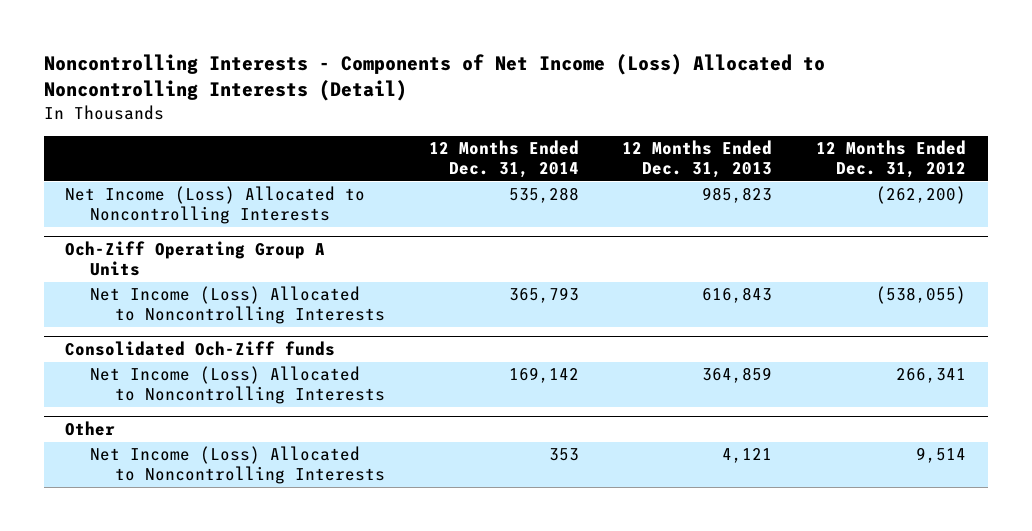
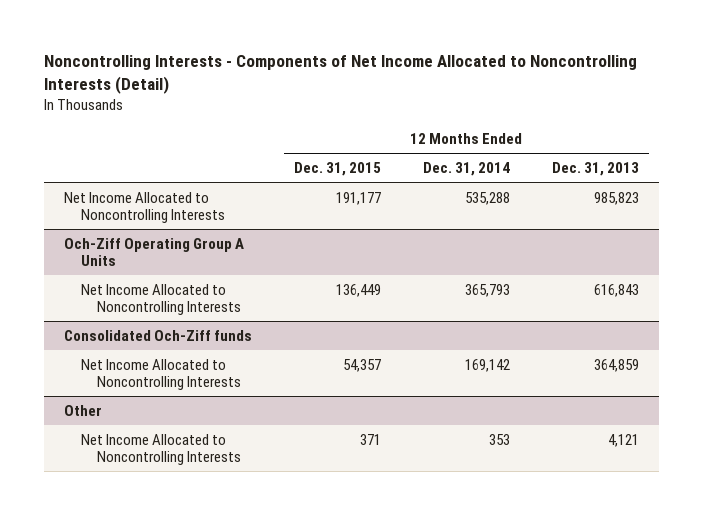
[43,53,825,102] Noncontrolling Interests - Components of Net Income (Loss) Allocated to Noncontrolling Interests (Detail) -> [43,54,637,94] Noncontrolling Interests - Components of Net Income Allocated to Noncontrolling Interests (Detail)
[816,140,967,179] 12 Months Ended Dec. 31, 2012 -> none
none -> [294,162,382,177] Dec. 31, 2015
[65,186,366,225] Net Income (Loss) Allocated to Noncontrolling Interests -> [64,191,225,223] Net Income Allocated to Noncontrolling Interests
[90,286,386,325] Net Income (Loss) Allocated to Noncontrolling Interests -> [80,283,242,315] Net Income Allocated to Noncontrolling Interests
[90,366,386,405] Net Income (Loss) Allocated to Noncontrolling Interests -> [80,358,242,390] Net Income Allocated to Noncontrolling Interests
[90,446,386,485] Net Income (Loss) Allocated to Noncontrolling Interests -> [80,433,242,465] Net Income Allocated to Noncontrolling Interests

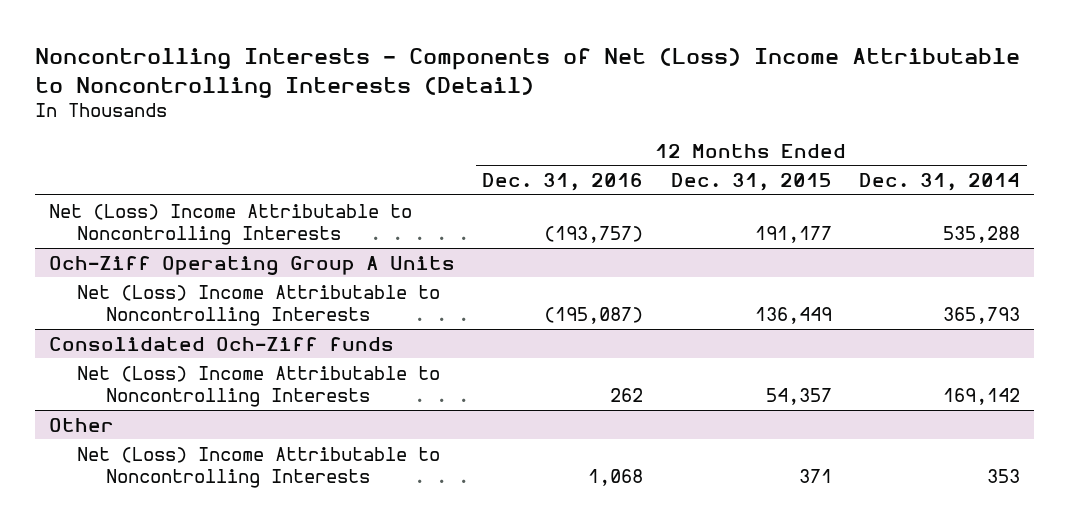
[43,54,637,94] Noncontrolling Interests - Components of Net Income Allocated to Noncontrolling Interests (Detail) -> [35,48,1021,98] Noncontrolling Interests - Components of Net (Loss) Income Attributable to Noncontrolling Interests (Detail)
[551,162,639,177] Dec. 31, 2013 -> none
none -> [482,172,644,191] Dec. 31, 2016
[64,191,225,223] Net Income Allocated to Noncontrolling Interests -> [49,203,413,246] Net (Loss) Income Attributable to Noncontrolling Interests
[80,283,242,315] Net Income Allocated to Noncontrolling Interests -> [77,284,441,327] Net (Loss) Income Attributable to Noncontrolling Interests
[80,358,242,390] Net Income Allocated to Noncontrolling Interests -> [77,365,441,408] Net (Loss) Income Attributable to Noncontrolling Interests
[80,433,242,465] Net Income Allocated to Noncontrolling Interests -> [77,446,441,489] Net (Loss) Income Attributable to Noncontrolling Interests

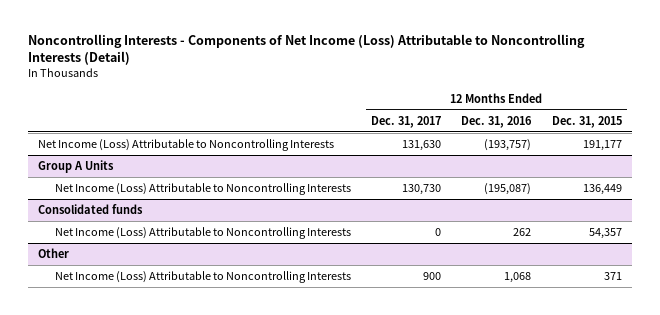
[35,48,1021,98] Noncontrolling Interests - Components of Net (Loss) Income Attributable to Noncontrolling Interests (Detail) -> [27,34,585,66] Noncontrolling Interests - Components of Net Income (Loss) Attributable to Noncontrolling Interests (Detail)
[859,172,1021,191] Dec. 31, 2014 -> none
none -> [371,115,442,128] Dec. 31, 2017
[49,203,413,246] Net (Loss) Income Attributable to Noncontrolling Interests -> [38,138,335,151] Net Income (Loss) Attributable to Noncontrolling Interests
[49,255,456,275] Och-Ziff Operating Group A Units -> [38,159,115,173] Group A Units
[77,284,441,327] Net (Loss) Income Attributable to Noncontrolling Interests -> [54,182,351,195] Net Income (Loss) Attributable to Noncontrolling Interests
[49,336,395,351] Consolidated Och-Ziff funds -> [38,203,144,214] Consolidated funds
[77,365,441,408] Net (Loss) Income Attributable to Noncontrolling Interests -> [54,226,351,239] Net Income (Loss) Attributable to Noncontrolling Interests
[77,446,441,489] Net (Loss) Income Attributable to Noncontrolling Interests -> [54,270,351,283] Net Income (Loss) Attributable to Noncontrolling Interests

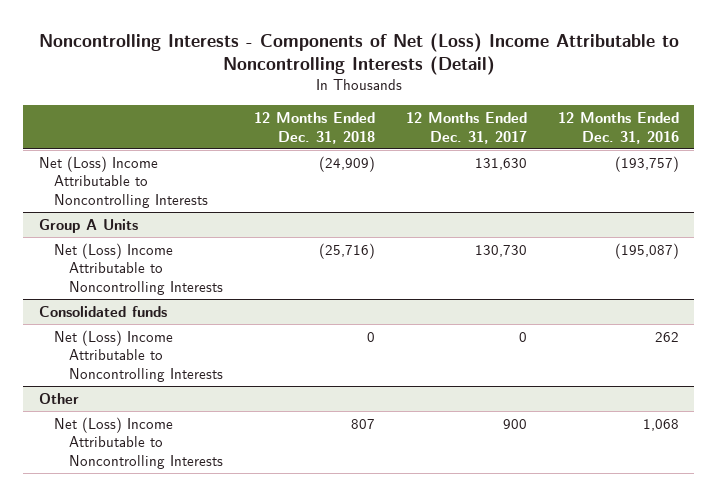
[27,34,585,66] Noncontrolling Interests - Components of Net Income (Loss) Attributable to Noncontrolling Interests (Detail) -> [38,32,679,76] Noncontrolling Interests - Components of Net (Loss) Income Attributable to Noncontrolling Interests (Detail)
[551,115,622,128] Dec. 31, 2015 -> none
none -> [254,112,376,144] 12 Months Ended Dec. 31, 2018
[38,138,335,151] Net Income (Loss) Attributable to Noncontrolling Interests -> [38,155,209,209] Net (Loss) Income Attributable to Noncontrolling Interests
[54,182,351,195] Net Income (Loss) Attributable to Noncontrolling Interests -> [54,242,224,296] Net (Loss) Income Attributable to Noncontrolling Interests
[54,226,351,239] Net Income (Loss) Attributable to Noncontrolling Interests -> [54,329,224,383] Net (Loss) Income Attributable to Noncontrolling Interests
[54,270,351,283] Net Income (Loss) Attributable to Noncontrolling Interests -> [54,416,224,470] Net (Loss) Income Attributable to Noncontrolling Interests

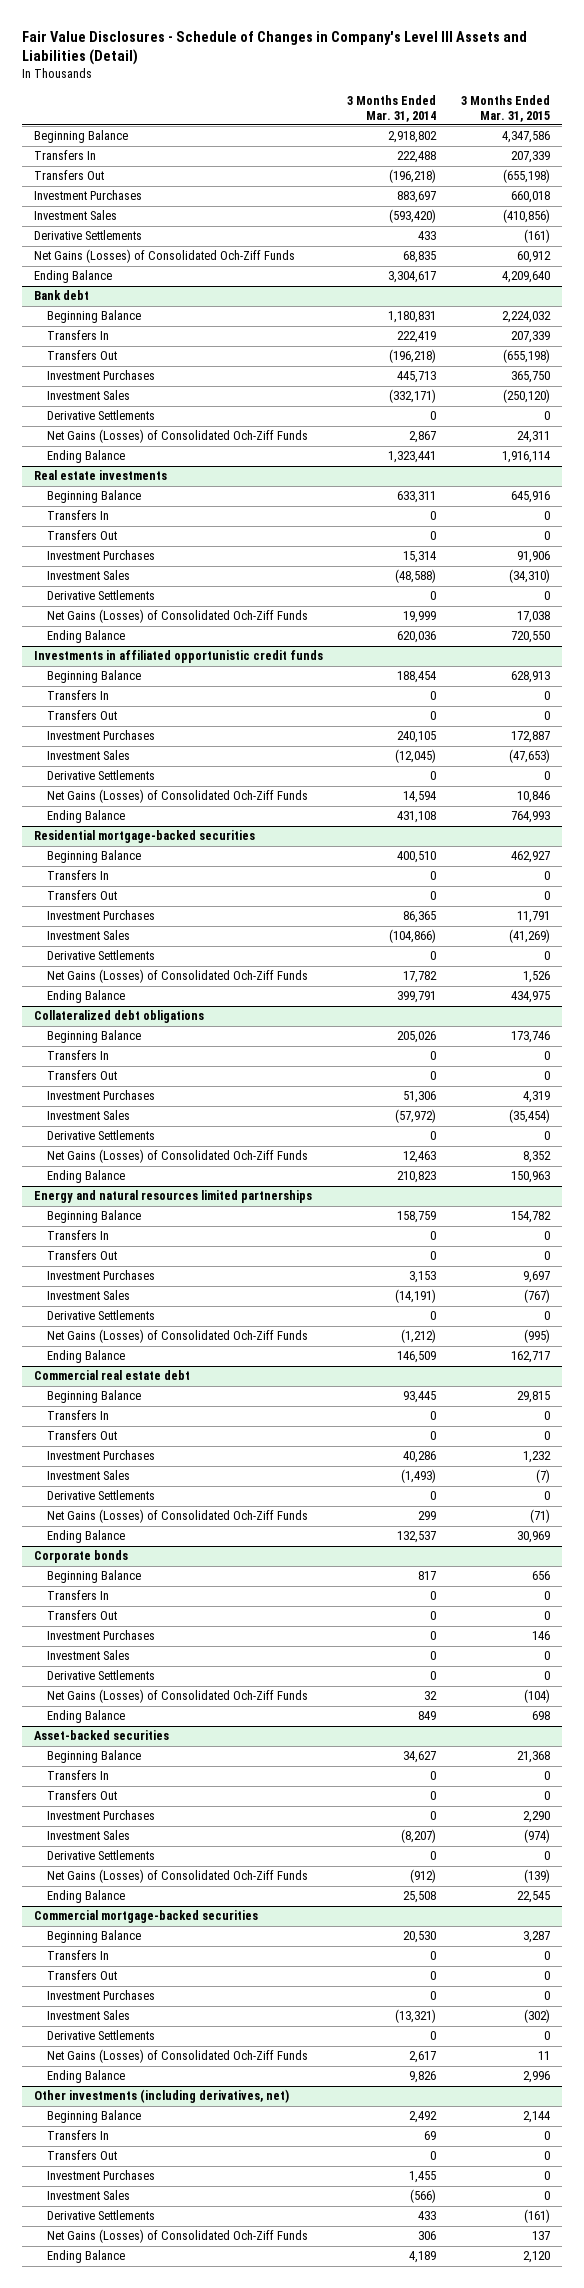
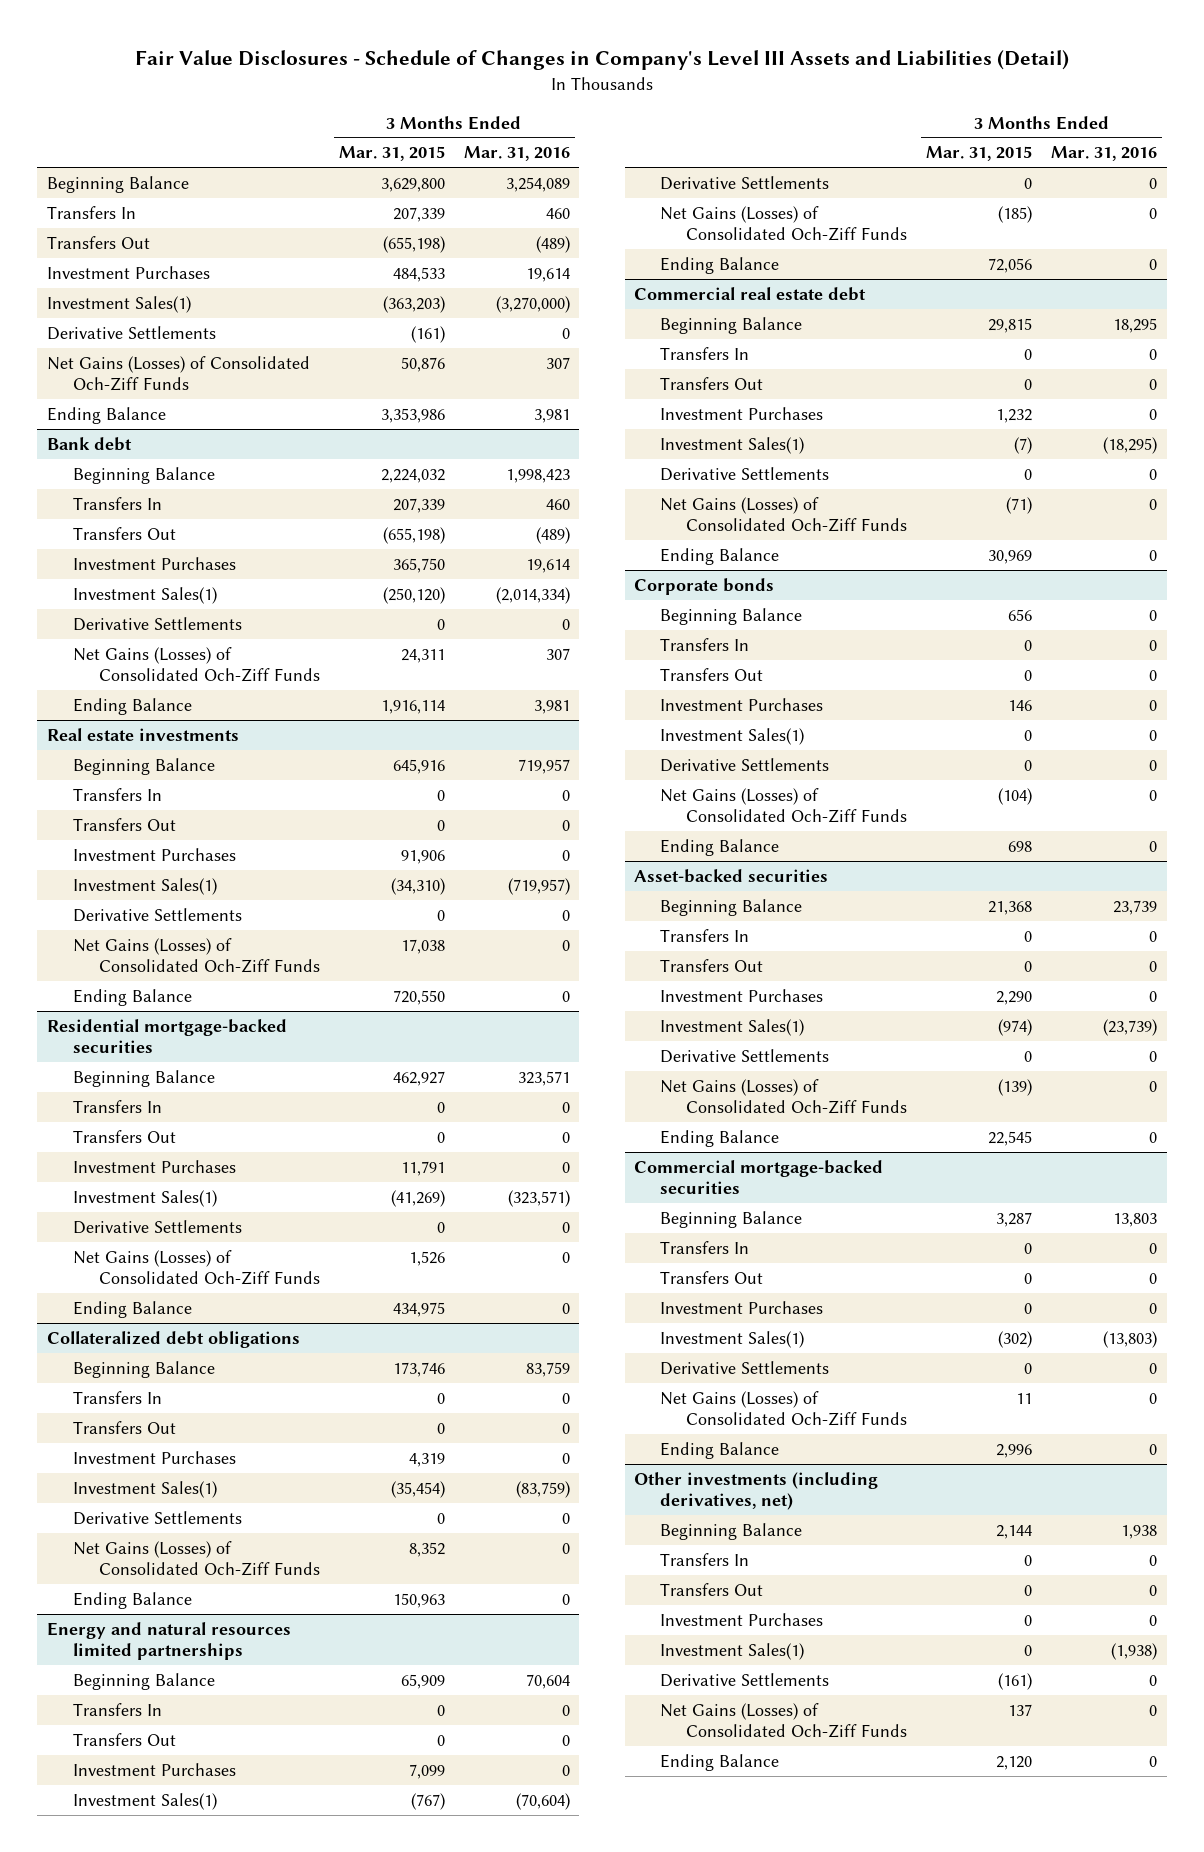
[347,94,437,122] 3 Months Ended Mar. 31, 2014 -> none
none -> [463,146,570,162] Mar. 31, 2016
[501,131,550,144] 4,347,586 -> [380,177,445,192] 3,629,800
[510,191,550,204] 660,018 -> [392,266,445,282] 484,533
[34,210,118,221] Investment Sales -> [46,295,191,313] Investment Sales(1)
[502,209,550,224] (410,856) -> [382,295,445,313] (363,203)
[516,251,551,264] 60,912 -> [400,356,445,372] 50,876
[501,271,550,284] 4,209,640 -> [380,407,445,423] 3,353,986
[47,390,131,401] Investment Sales -> [72,586,217,604] Investment Sales(1)
[47,570,131,581] Investment Sales -> [72,877,217,895] Investment Sales(1)
[34,650,324,664] Investments in affiliated opportunistic credit funds -> none
[47,670,142,684] Beginning Balance -> none
[47,690,110,701] Transfers In -> none
[47,710,118,721] Transfers Out -> none
[47,730,156,741] Investment Purchases -> none
[47,750,131,761] Investment Sales -> none
[47,770,156,781] Derivative Settlements -> none
[47,789,309,804] Net Gains (Losses) of Consolidated Och-Ziff Funds -> none
[47,810,126,824] Ending Balance -> none
[47,930,131,941] Investment Sales -> [72,1189,217,1207] Investment Sales(1)
[47,1110,131,1121] Investment Sales -> [72,1480,217,1498] Investment Sales(1)
[510,1211,551,1224] 154,782 -> [400,1673,445,1689] 65,909
[522,1271,550,1284] 9,697 -> [408,1763,445,1779] 7,099
[47,1290,131,1301] Investment Sales -> [72,1792,217,1810] Investment Sales(1)
[523,1329,550,1344] (995) -> [998,205,1033,223] (185)
[510,1351,550,1364] 162,717 -> [988,257,1033,273] 72,056
[47,1470,131,1481] Investment Sales -> [660,436,805,454] Investment Sales(1)
[47,1650,131,1661] Investment Sales -> [660,727,805,745] Investment Sales(1)
[47,1830,131,1841] Investment Sales -> [660,1018,805,1036] Investment Sales(1)
[47,2010,131,2021] Investment Sales -> [660,1330,805,1348] Investment Sales(1)
[47,2190,131,2201] Investment Sales -> [660,1642,805,1660] Investment Sales(1)

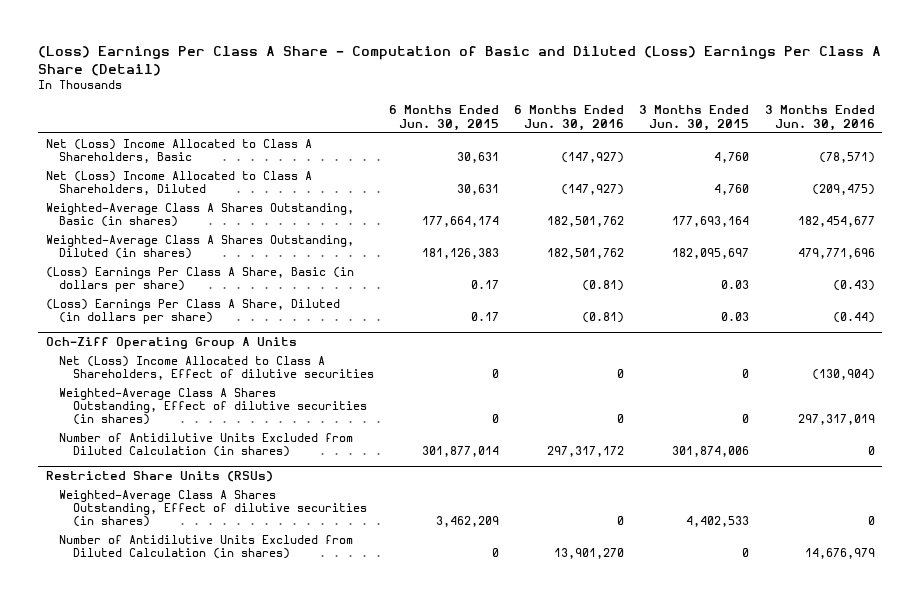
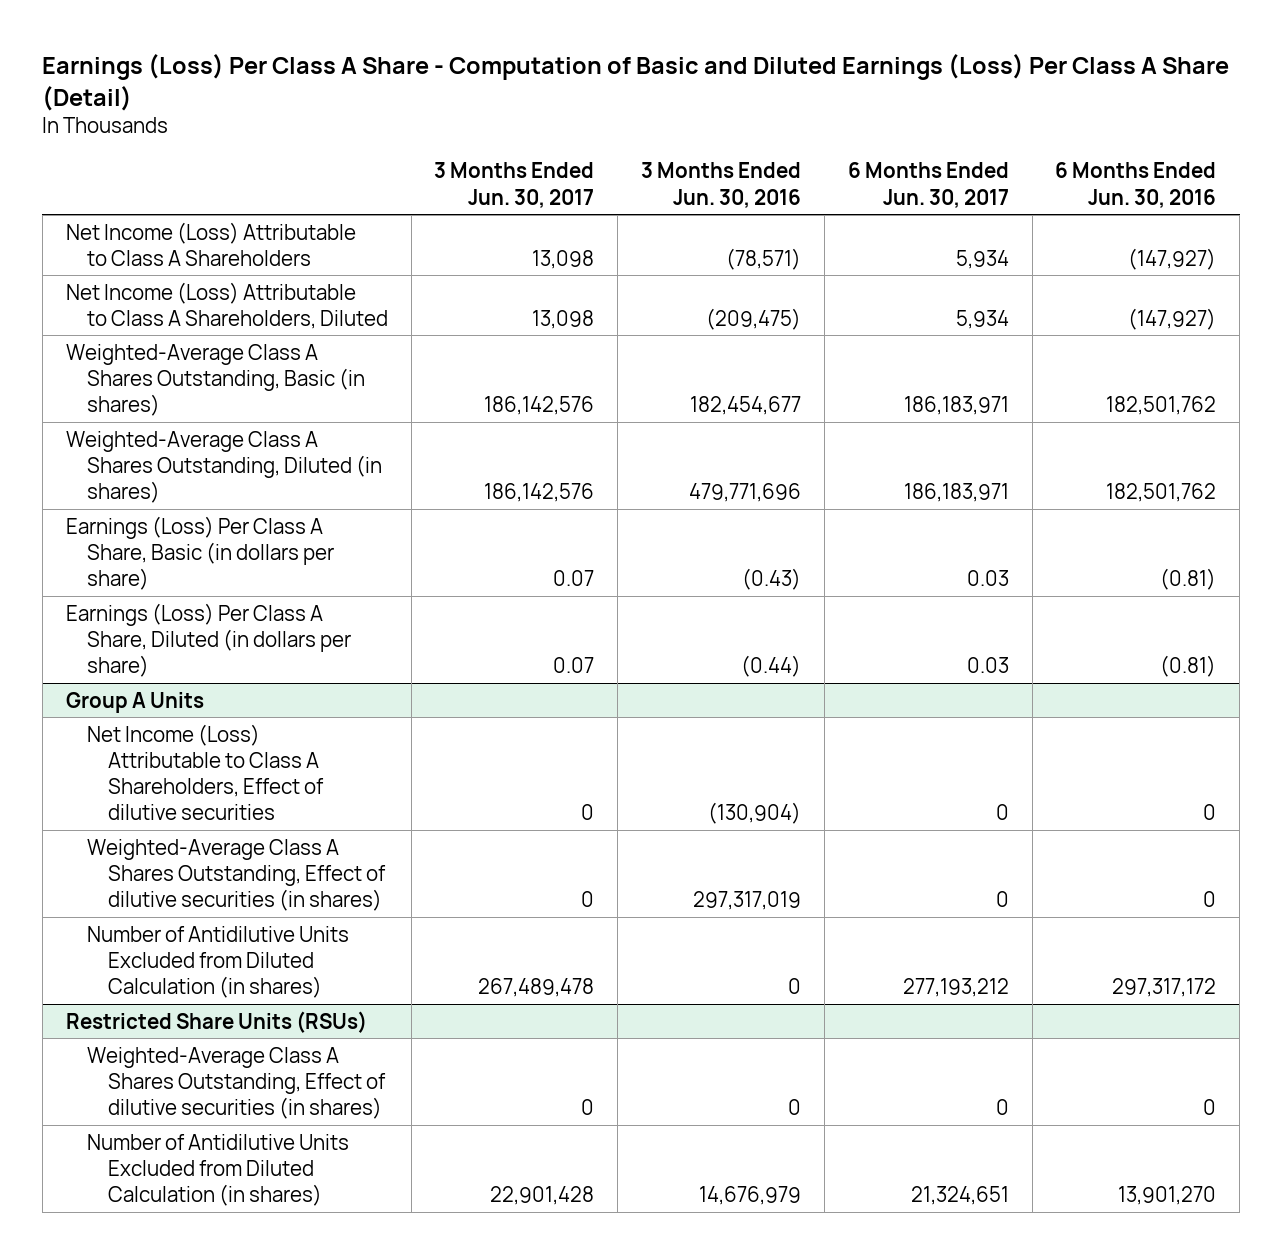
[38,45,882,76] (Loss) Earnings Per Class A Share - Computation of Basic and Diluted (Loss) Earnings Per Class A Share (Detail) -> [42,53,1230,111] Earnings (Loss) Per Class A Share - Computation of Basic and Diluted Earnings (Loss) Per Class A Share (Detail)
[389,105,500,131] 6 Months Ended Jun. 30, 2015 -> none
[639,105,750,131] 3 Months Ended Jun. 30, 2015 -> none
none -> [434,162,595,208] 3 Months Ended Jun. 30, 2017
none -> [847,162,1009,208] 6 Months Ended Jun. 30, 2017
[45,138,312,164] Net (Loss) Income Allocated to Class A Shareholders, Basic -> [65,221,356,266] Net Income (Loss) Attributable to Class A Shareholders
[45,170,312,196] Net (Loss) Income Allocated to Class A Shareholders, Diluted -> [65,281,388,329] Net Income (Loss) Attributable to Class A Shareholders, Diluted
[45,266,354,293] (Loss) Earnings Per Class A Share, Basic (in dollars per share) -> [65,515,334,591] Earnings (Loss) Per Class A Share, Basic (in dollars per share)
[45,298,340,325] (Loss) Earnings Per Class A Share, Diluted (in dollars per share) -> [65,602,351,678] Earnings (Loss) Per Class A Share, Diluted (in dollars per share)
[45,337,297,350] Och-Ziff Operating Group A Units -> [65,691,204,713] Group A Units
[59,355,374,381] Net (Loss) Income Allocated to Class A Shareholders, Effect of dilutive securities -> [86,723,324,821] Net Income (Loss) Attributable to Class A Shareholders, Effect of dilutive securities

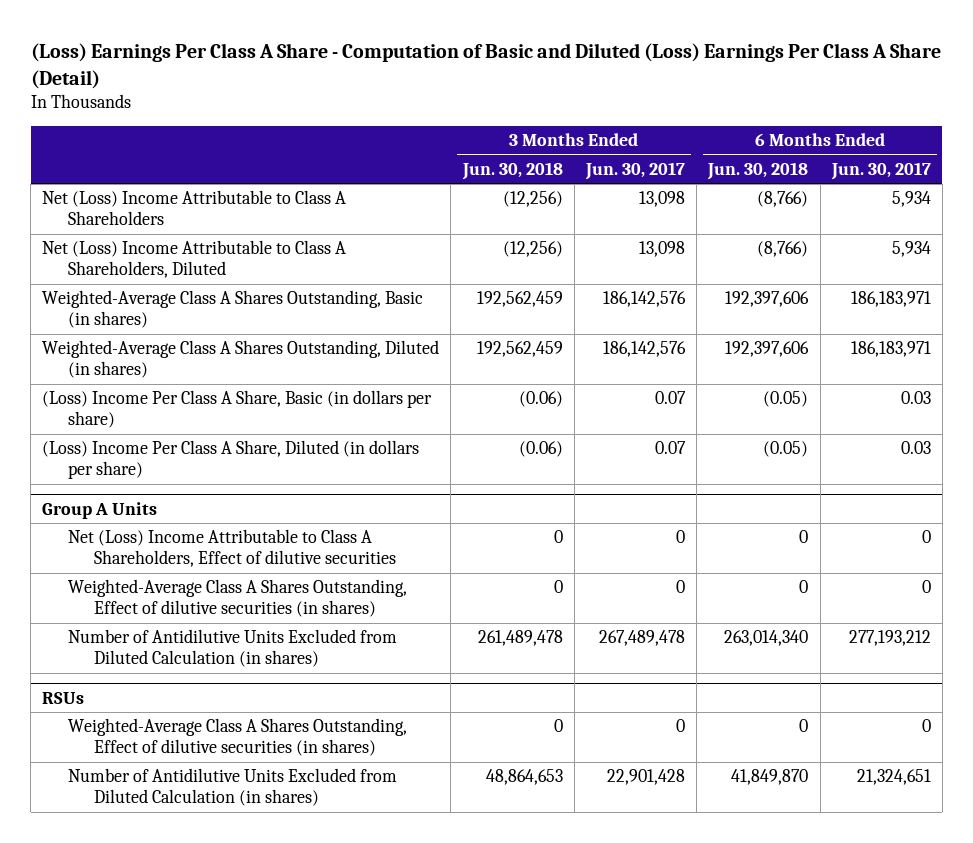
[42,53,1230,111] Earnings (Loss) Per Class A Share - Computation of Basic and Diluted Earnings (Loss) Per Class A Share (Detail) -> [30,42,941,89] (Loss) Earnings Per Class A Share - Computation of Basic and Diluted (Loss) Earnings Per Class A Share (Detail)
[641,162,802,208] 3 Months Ended Jun. 30, 2016 -> none
[1055,162,1217,208] 6 Months Ended Jun. 30, 2016 -> none
none -> [461,162,563,181] Jun. 30, 2018
none -> [707,162,809,181] Jun. 30, 2018
[65,221,356,266] Net Income (Loss) Attributable to Class A Shareholders -> [42,190,347,226] Net (Loss) Income Attributable to Class A Shareholders
[65,281,388,329] Net Income (Loss) Attributable to Class A Shareholders, Diluted -> [42,240,347,279] Net (Loss) Income Attributable to Class A Shareholders, Diluted
[65,515,334,591] Earnings (Loss) Per Class A Share, Basic (in dollars per share) -> [42,390,433,429] (Loss) Income Per Class A Share, Basic (in dollars per share)
[65,602,351,678] Earnings (Loss) Per Class A Share, Diluted (in dollars per share) -> [42,440,420,480] (Loss) Income Per Class A Share, Diluted (in dollars per share)
[86,723,324,821] Net Income (Loss) Attributable to Class A Shareholders, Effect of dilutive securities -> [68,529,397,568] Net (Loss) Income Attributable to Class A Shareholders, Effect of dilutive securities
[65,1010,367,1033] Restricted Share Units (RSUs) -> [42,691,85,704] RSUs

